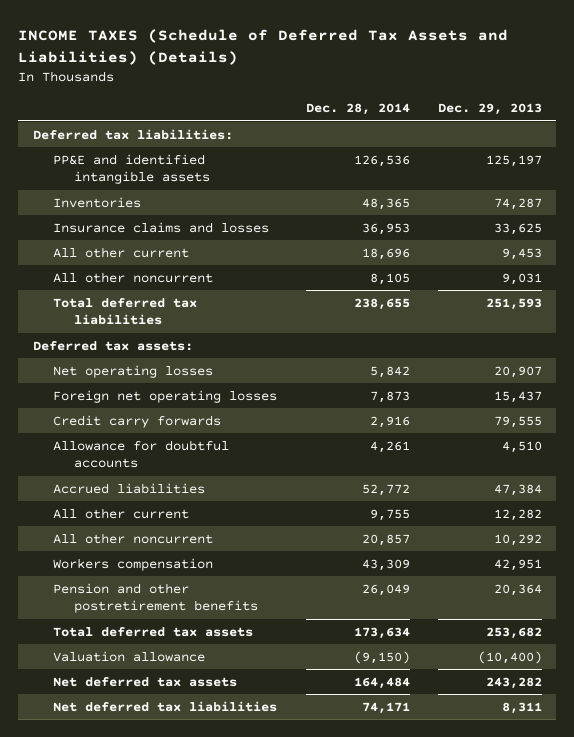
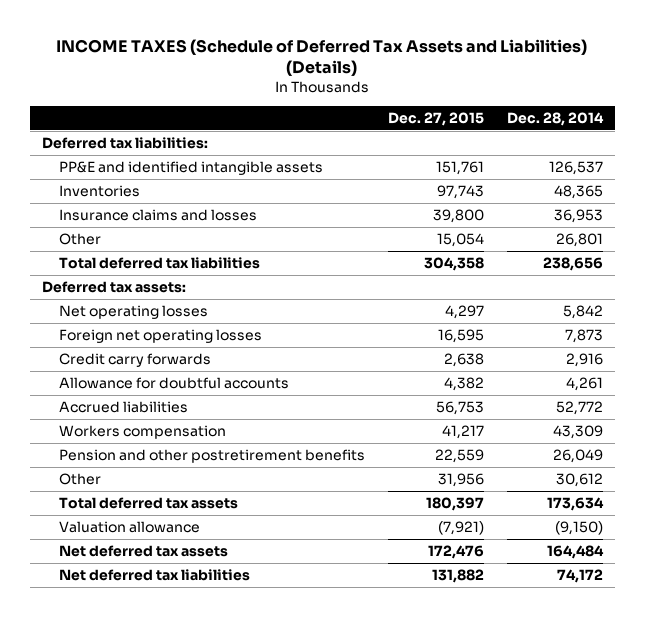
[437,103,542,116] Dec. 29, 2013 -> none
none -> [388,111,485,126] Dec. 27, 2015
[353,154,410,167] 126,536 -> [549,160,604,175] 126,537
[53,246,190,258] All other current -> none
[53,271,214,283] All other noncurrent -> none
none -> [59,232,102,245] Other
[353,297,410,310] 238,655 -> [543,256,604,271] 238,656
[53,507,190,519] All other current -> none
[53,532,214,544] All other noncurrent -> none
none -> [59,472,102,485] Other
[361,701,410,714] 74,171 -> [557,568,604,583] 74,172

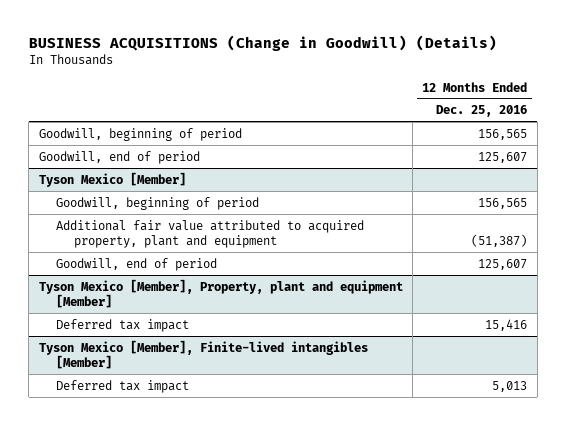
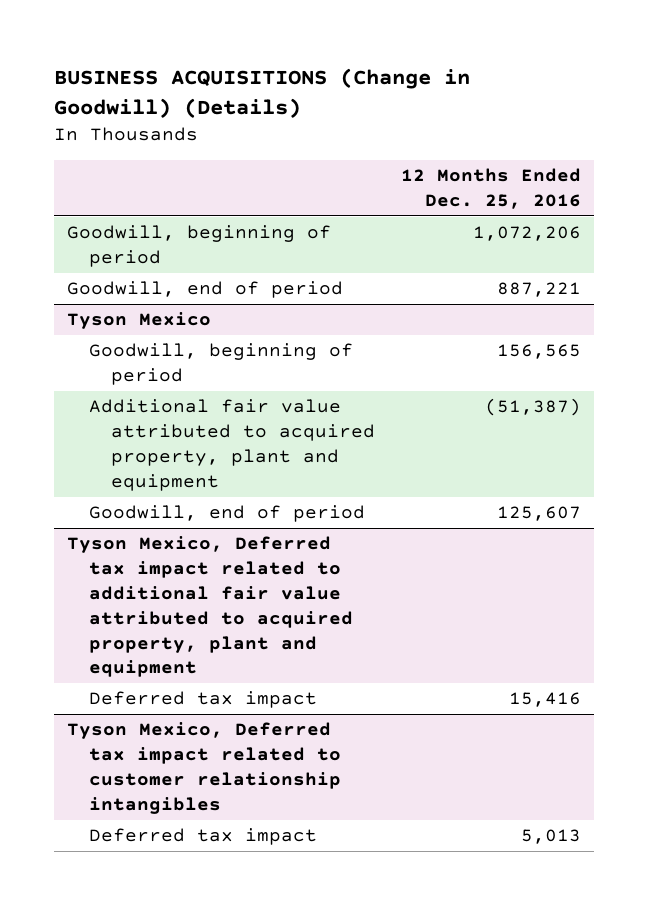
[478,128,528,140] 156,565 -> [473,226,582,242] 1,072,206
[478,151,528,163] 125,607 -> [497,282,582,298] 887,221
[38,171,186,187] Tyson Mexico [Member] -> [66,312,211,330] Tyson Mexico
[38,278,403,308] Tyson Mexico [Member], Property, plant and equipment [Member] -> none
none -> [66,536,353,678] Tyson Mexico, Deferred tax impact related to additional fair value attributed to acquired property, plant and equipment
[38,339,368,369] Tyson Mexico [Member], Finite-lived intangibles [Member] -> none
none -> [66,722,341,814] Tyson Mexico, Deferred tax impact related to customer relationship intangibles

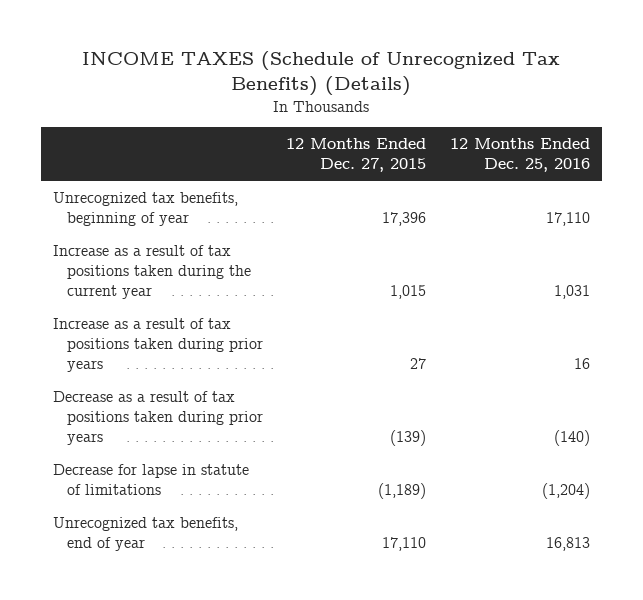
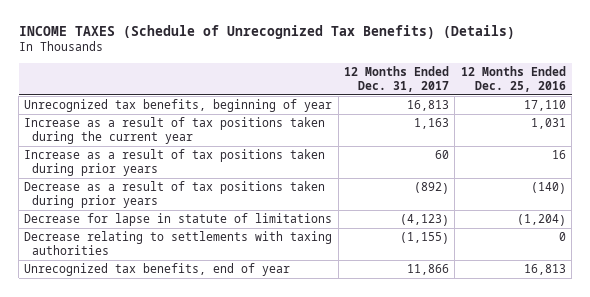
[286,138,427,173] 12 Months Ended Dec. 27, 2015 -> none
none -> [344,65,450,92] 12 Months Ended Dec. 31, 2017
none -> [24,231,333,256] Decrease relating to settlements with taxing authorities

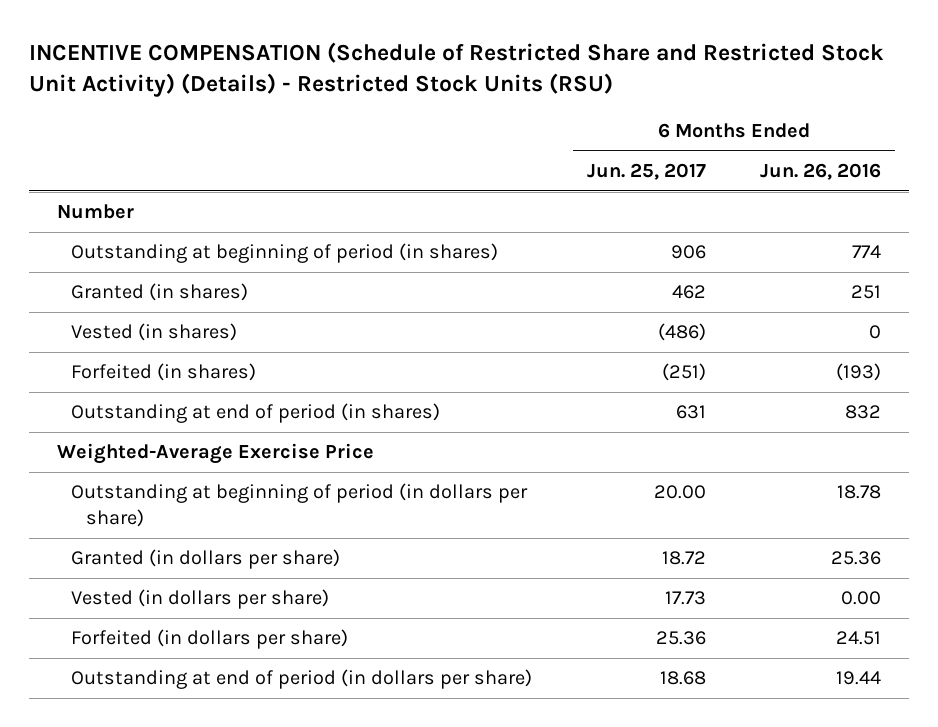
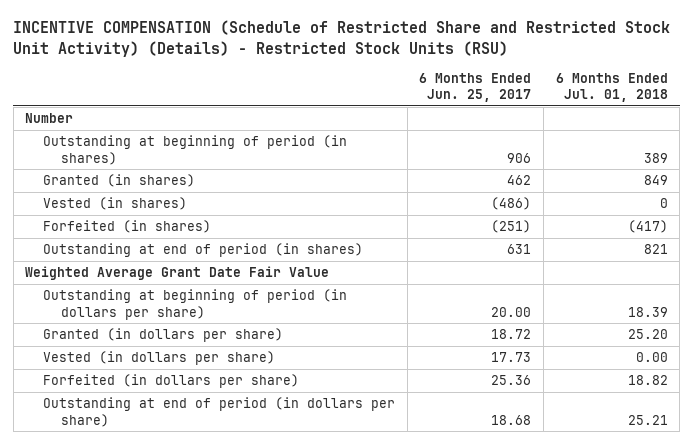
[760,163,882,181] Jun. 26, 2016 -> none
none -> [555,72,668,103] 6 Months Ended Jul. 01, 2018
[56,443,374,465] Weighted-Average Exercise Price -> [25,266,330,281] Weighted Average Grant Date Fair Value

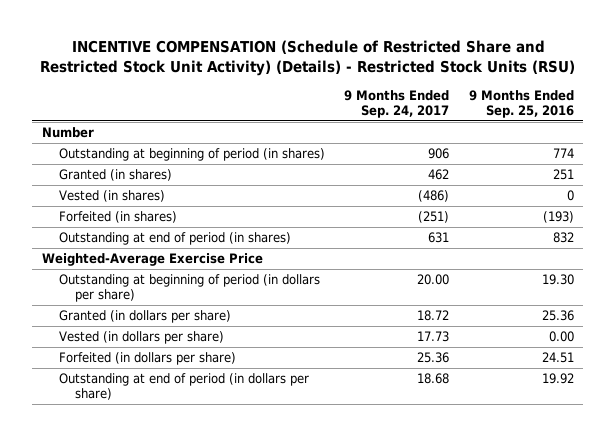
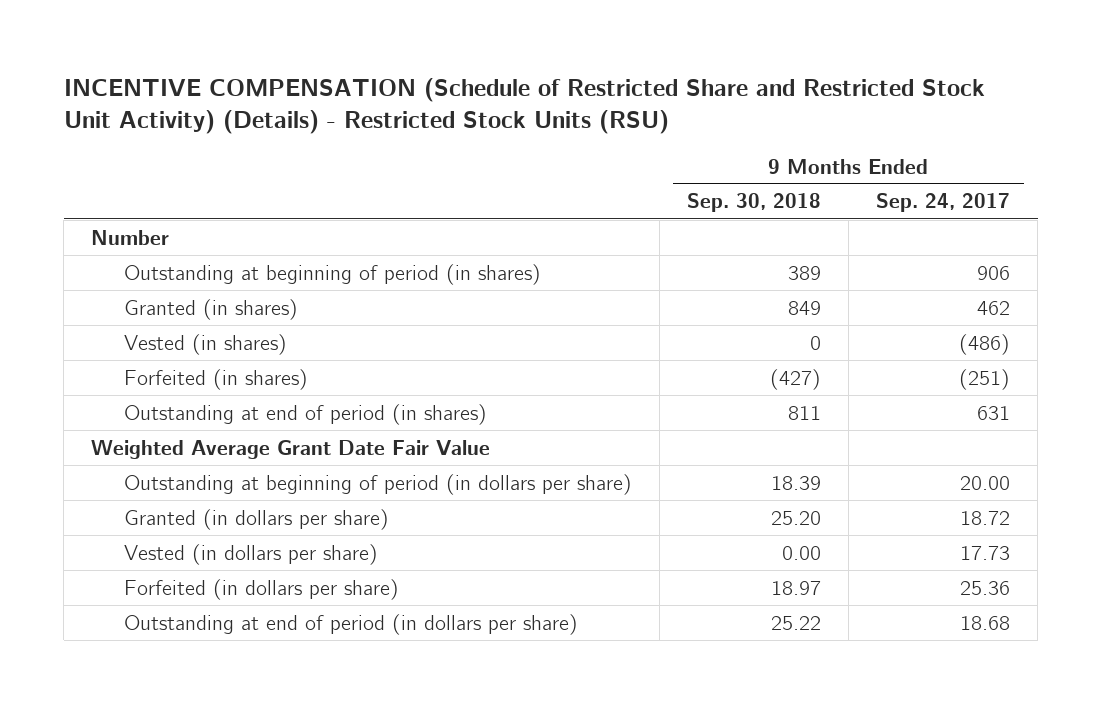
[468,90,574,119] 9 Months Ended Sep. 25, 2016 -> none
none -> [686,193,821,213] Sep. 30, 2018
[42,252,264,266] Weighted-Average Exercise Price -> [91,439,491,459] Weighted Average Grant Date Fair Value

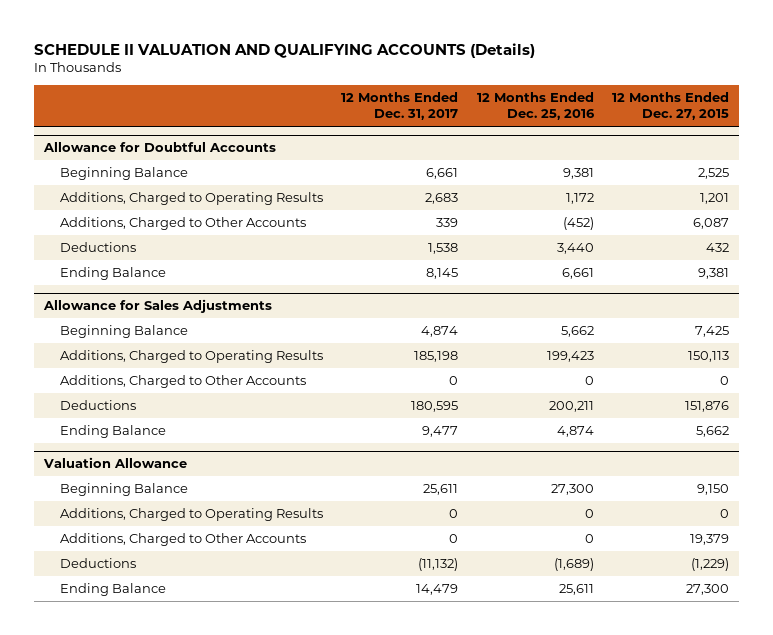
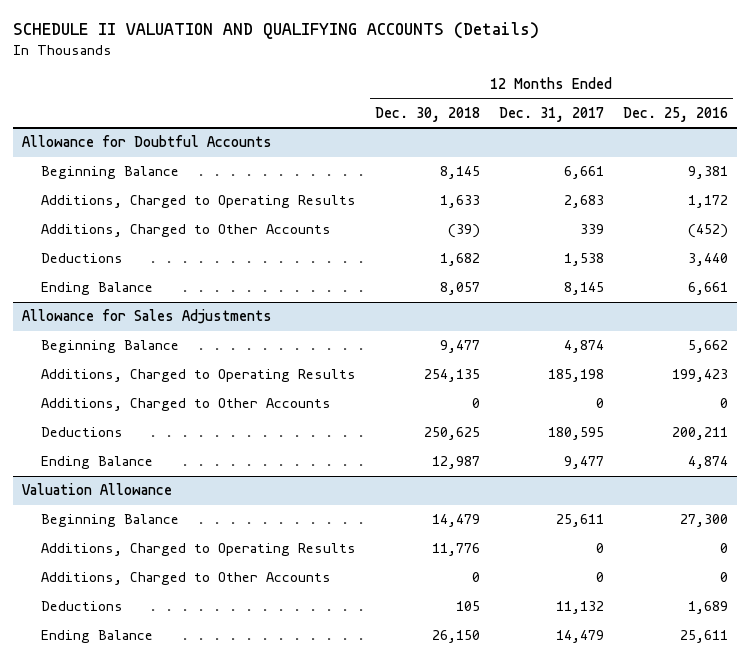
[612,92,730,121] 12 Months Ended Dec. 27, 2015 -> none
none -> [374,106,480,122] Dec. 30, 2018
[418,557,459,571] (11,132) -> [555,601,604,615] 11,132
[553,557,594,571] (1,689) -> [687,601,728,615] 1,689

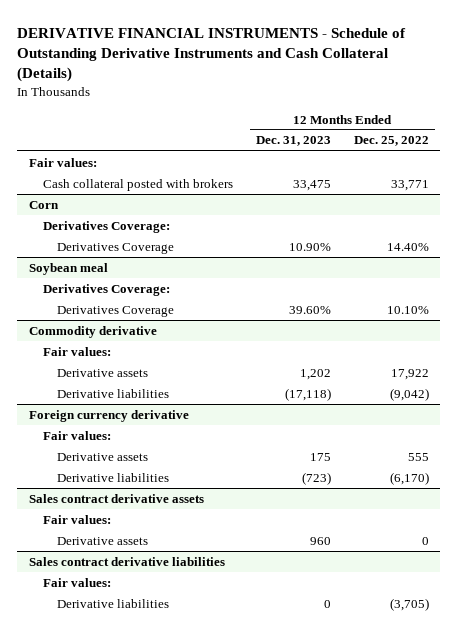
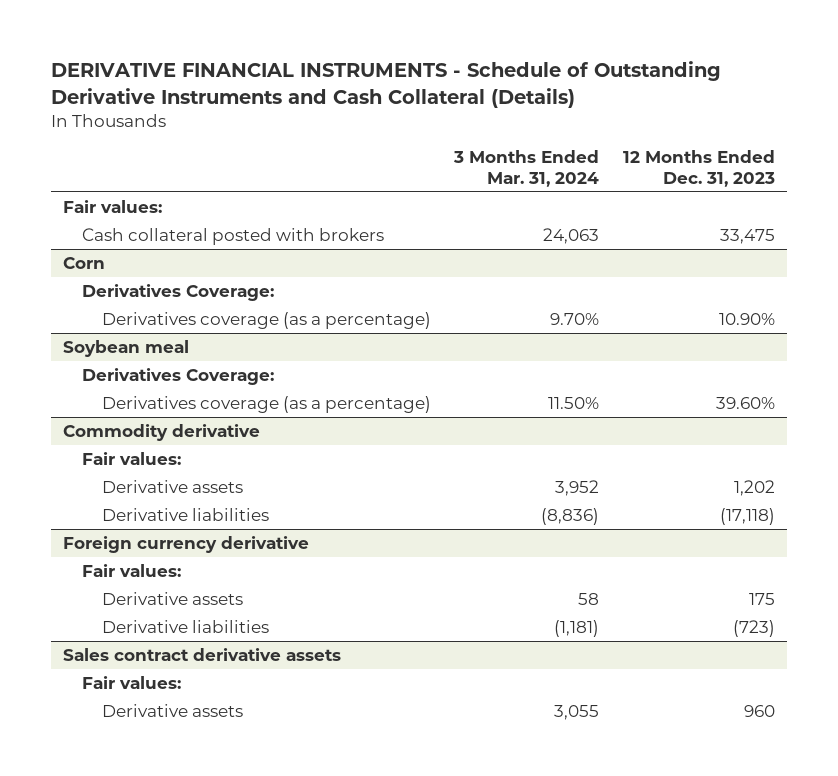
[353,136,429,147] Dec. 25, 2022 -> none
none -> [453,150,600,187] 3 Months Ended Mar. 31, 2024
[57,242,175,254] Derivatives Coverage -> [101,311,431,329] Derivatives coverage (as a percentage)
[57,305,175,317] Derivatives Coverage -> [101,395,431,413] Derivatives coverage (as a percentage)
[28,556,225,566] Sales contract derivative liabilities -> none
[42,577,111,587] Fair values: -> none
[57,598,170,608] Derivative liabilities -> none

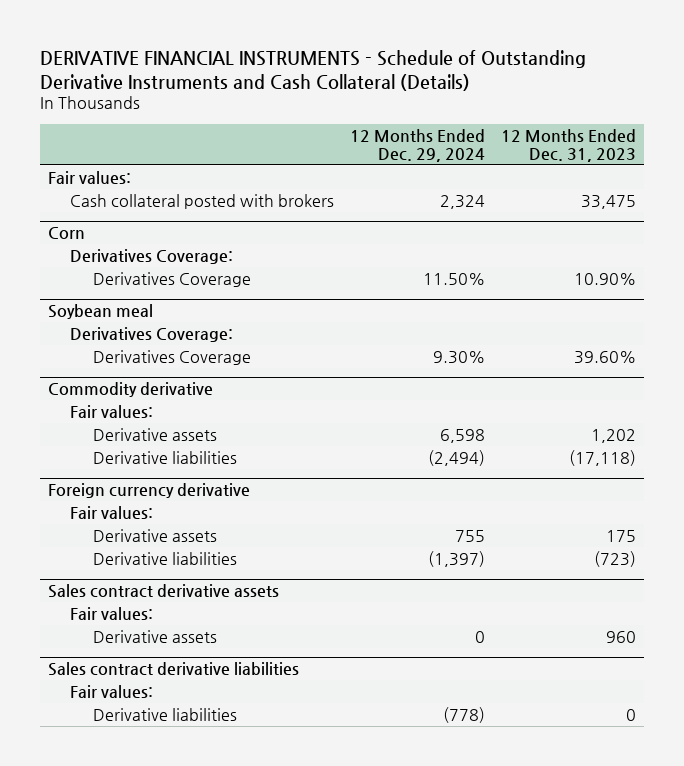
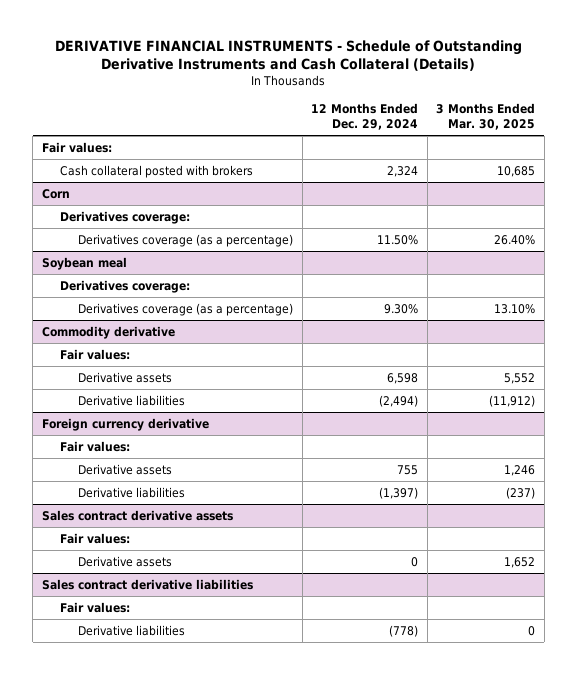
[501,128,637,162] 12 Months Ended Dec. 31, 2023 -> none
none -> [436,102,536,130] 3 Months Ended Mar. 30, 2025
[70,248,234,264] Derivatives Coverage: -> [59,210,190,224] Derivatives coverage:
[93,271,252,287] Derivatives Coverage -> [78,233,294,247] Derivatives coverage (as a percentage)
[70,326,234,342] Derivatives Coverage: -> [59,279,190,293] Derivatives coverage:
[93,349,252,365] Derivatives Coverage -> [78,302,294,316] Derivatives coverage (as a percentage)

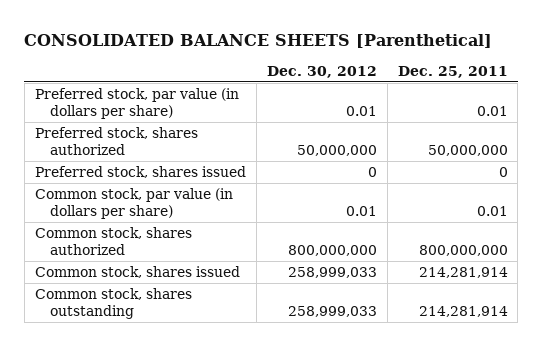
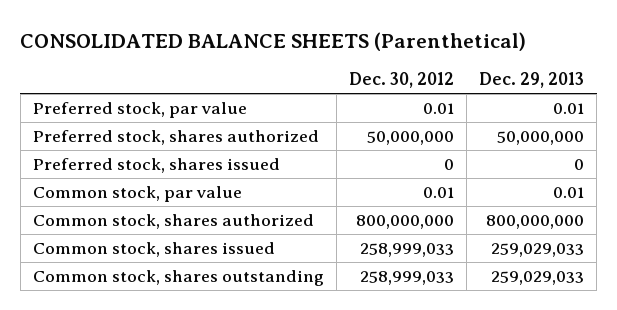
[24,33,493,48] CONSOLIDATED BALANCE SHEETS [Parenthetical] -> [20,31,527,51] CONSOLIDATED BALANCE SHEETS (Parenthetical)
[397,65,508,78] Dec. 25, 2011 -> none
none -> [479,72,585,89] Dec. 29, 2013
[34,88,239,120] Preferred stock, par value (in dollars per share) -> [32,101,247,118] Preferred stock, par value
[34,188,233,220] Common stock, par value (in dollars per share) -> [32,185,242,202] Common stock, par value

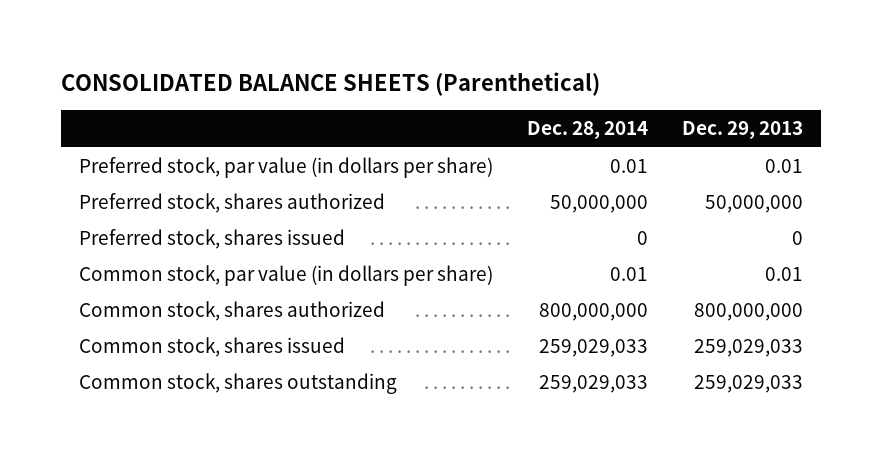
[349,72,455,89] Dec. 30, 2012 -> none
none -> [526,121,648,140] Dec. 28, 2014
[32,101,247,118] Preferred stock, par value -> [78,157,493,179] Preferred stock, par value (in dollars per share)
[32,185,242,202] Common stock, par value -> [78,265,493,287] Common stock, par value (in dollars per share)

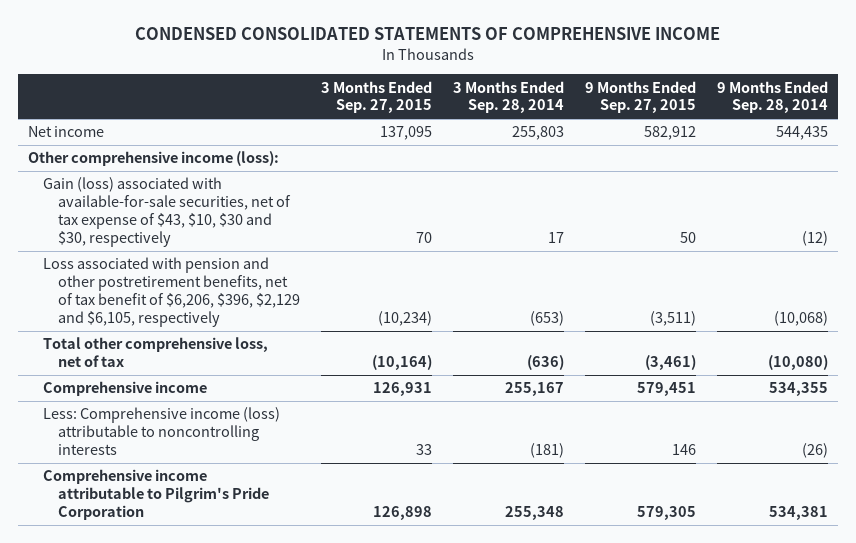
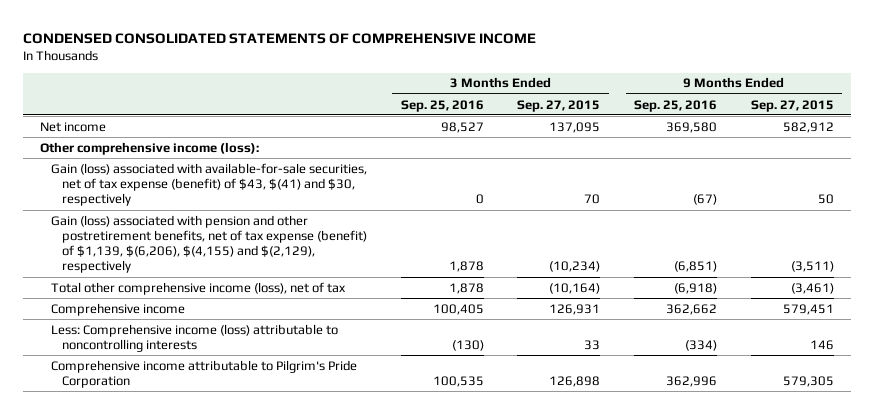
[452,80,564,114] 3 Months Ended Sep. 28, 2014 -> none
[716,80,828,114] 9 Months Ended Sep. 28, 2014 -> none
none -> [400,99,484,112] Sep. 25, 2016
none -> [634,99,718,112] Sep. 25, 2016
[42,177,291,247] Gain (loss) associated with available-for-sale securities, net of tax expense of $43, $10, $30 and $30, respectively -> [50,162,367,207] Gain (loss) associated with available-for-sale securities, net of tax expense (benefit) of $43, $(41) and $30, respectively
[42,257,300,327] Loss associated with pension and other postretirement benefits, net of tax benefit of $6,206, $396, $2,129 and $6,105, respectively -> [50,214,367,274] Gain (loss) associated with pension and other postretirement benefits, net of tax expense (benefit) of $1,139, $(6,206), $(4,155) and $(2,129), respectively
[42,337,268,368] Total other comprehensive loss, net of tax -> [50,281,346,295] Total other comprehensive income (loss), net of tax

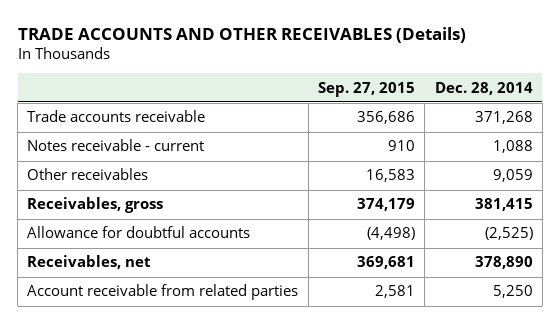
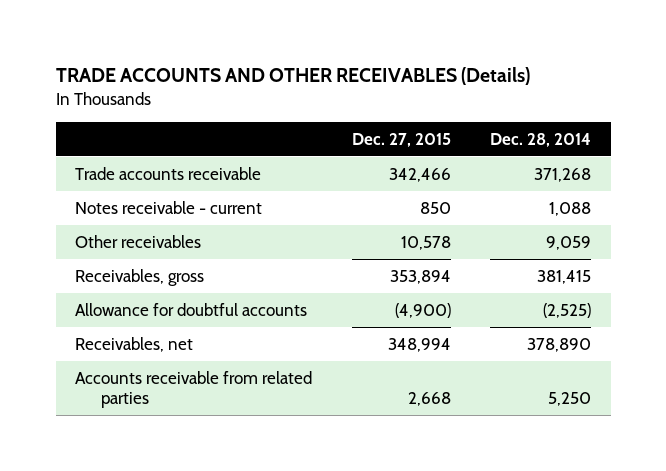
[317,81,415,97] Sep. 27, 2015 -> none
none -> [351,133,451,148] Dec. 27, 2015
[27,284,299,301] Account receivable from related parties -> [75,370,313,409] Accounts receivable from related parties

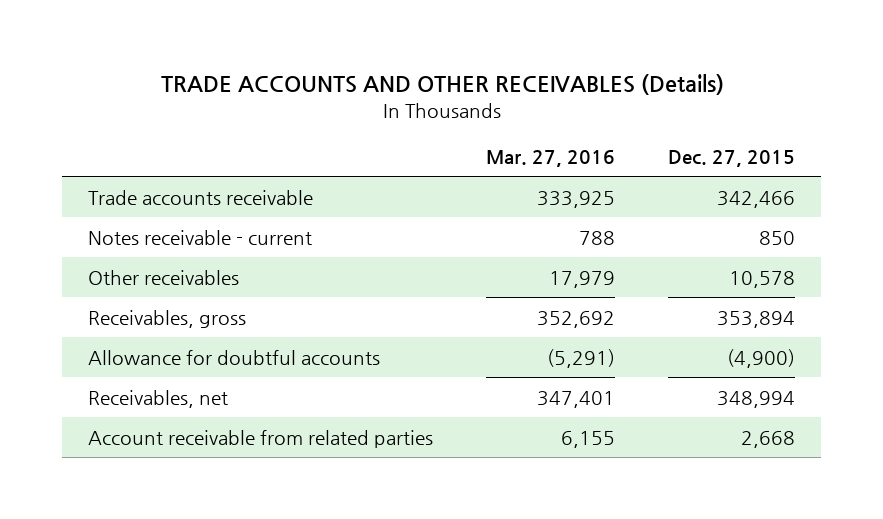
[490,133,592,148] Dec. 28, 2014 -> none
none -> [486,149,616,167] Mar. 27, 2016
[75,370,313,409] Accounts receivable from related parties -> [88,429,434,448] Account receivable from related parties

